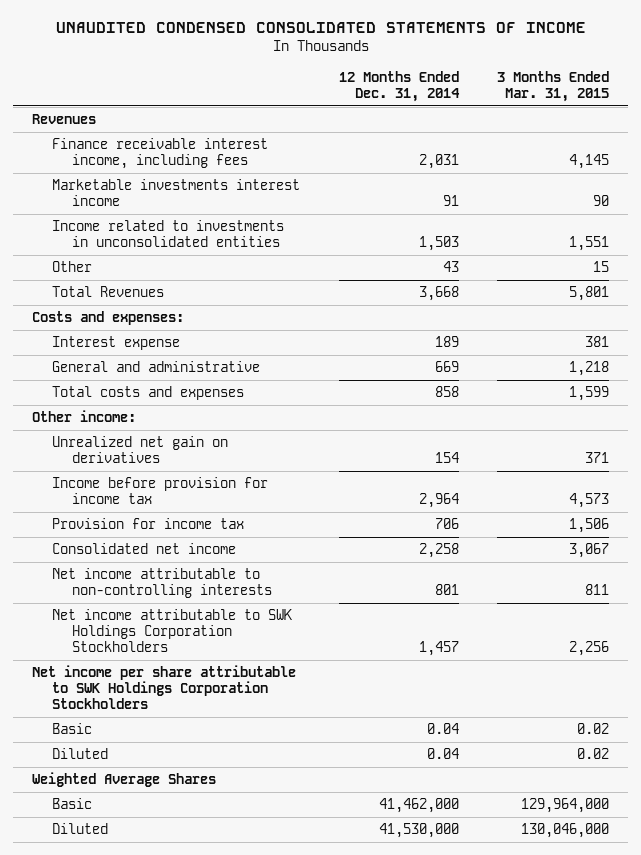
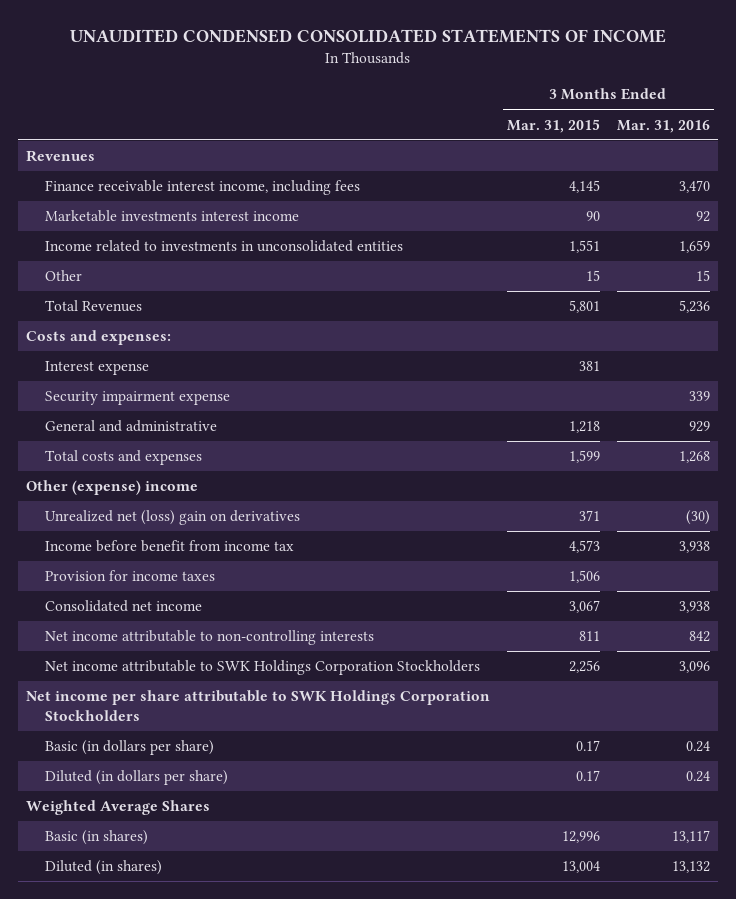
[338,70,460,102] 12 Months Ended Dec. 31, 2014 -> none
none -> [616,119,710,133] Mar. 31, 2016
none -> [44,391,230,406] Security impairment expense
[32,410,137,423] Other income: -> [26,480,199,496] Other (expense) income
[52,436,229,464] Unrealized net gain on derivatives -> [44,510,300,526] Unrealized net (loss) gain on derivatives
[52,477,269,505] Income before provision for income tax -> [44,540,294,553] Income before benefit from income tax
[52,518,245,530] Provision for income tax -> [44,570,215,582] Provision for income taxes
[52,723,93,735] Basic -> [44,740,214,756] Basic (in dollars per share)
[577,723,610,735] 0.02 -> [575,740,600,752] 0.17
[52,748,109,760] Diluted -> [44,770,228,786] Diluted (in dollars per share)
[577,748,610,760] 0.02 -> [575,770,600,782] 0.17
[52,798,93,810] Basic -> [44,830,148,846] Basic (in shares)
[521,798,610,814] 129,964,000 -> [561,831,600,844] 12,996
[52,823,109,835] Diluted -> [44,860,162,876] Diluted (in shares)
[521,823,610,839] 130,046,000 -> [561,861,600,874] 13,004

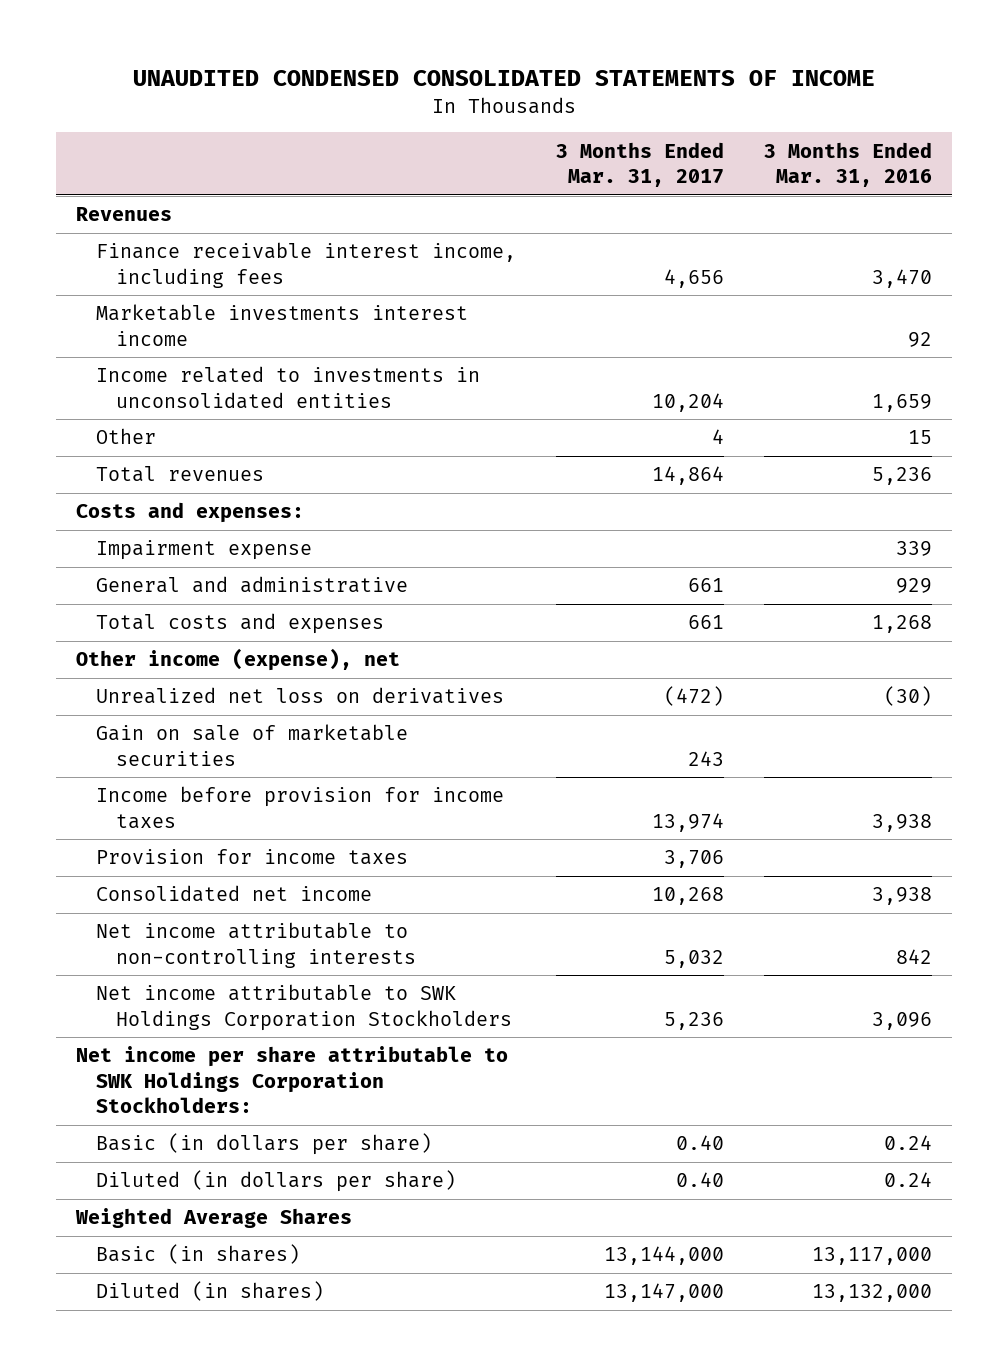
[506,118,600,133] Mar. 31, 2015 -> none
none -> [555,141,724,187] 3 Months Ended Mar. 31, 2017
[44,300,142,313] Total Revenues -> [95,466,264,483] Total revenues
[44,361,149,376] Interest expense -> none
[44,391,230,406] Security impairment expense -> [95,540,312,561] Impairment expense
[26,480,199,496] Other (expense) income -> [76,648,401,672] Other income (expense), net
[44,510,300,526] Unrealized net (loss) gain on derivatives -> [95,687,504,705] Unrealized net loss on derivatives
none -> [95,724,408,766] Gain on sale of marketable securities
[44,540,294,553] Income before benefit from income tax -> [95,786,504,829] Income before provision for income taxes
[26,690,491,722] Net income per share attributable to SWK Holdings Corporation Stockholders -> [76,1046,509,1113] Net income per share attributable to SWK Holdings Corporation Stockholders:
[671,830,710,844] 13,117 -> [811,1247,932,1266] 13,117,000
[671,861,710,874] 13,132 -> [811,1284,932,1303] 13,132,000

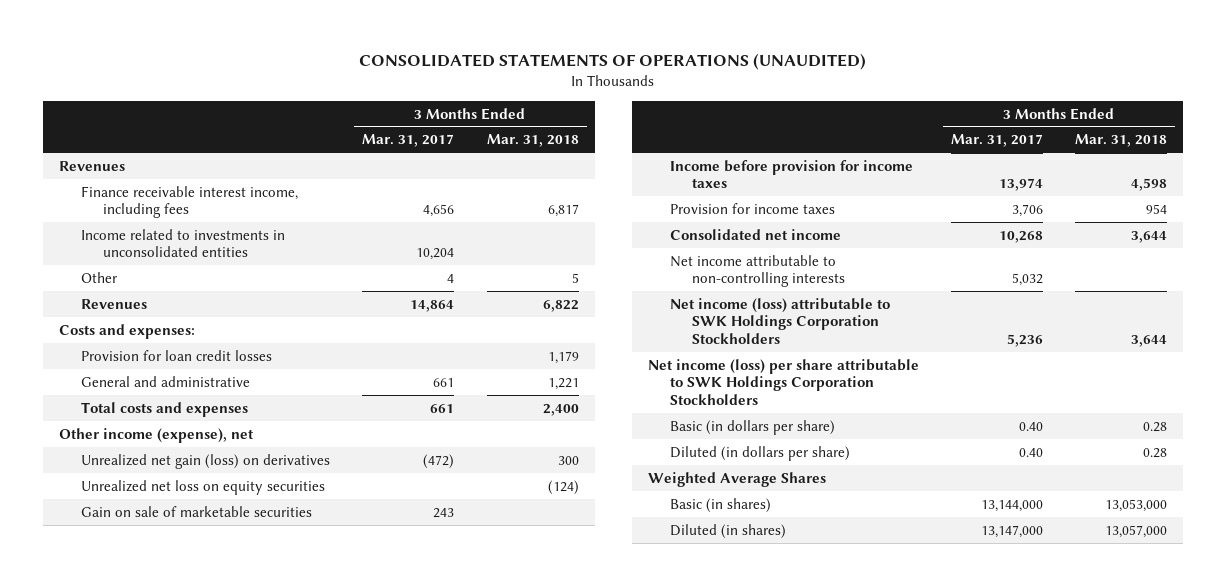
[133,70,876,87] UNAUDITED CONDENSED CONSOLIDATED STATEMENTS OF INCOME -> [359,53,867,71] CONSOLIDATED STATEMENTS OF OPERATIONS (UNAUDITED)
[763,141,932,187] 3 Months Ended Mar. 31, 2016 -> none
none -> [486,134,579,148] Mar. 31, 2018
[95,304,468,346] Marketable investments interest income -> none
[95,466,264,483] Total revenues -> [81,298,148,309] Revenues
[95,540,312,561] Impairment expense -> none
none -> [81,349,273,361] Provision for loan credit losses
[95,687,504,705] Unrealized net loss on derivatives -> [81,453,331,469] Unrealized net gain (loss) on derivatives
none -> [81,479,326,495] Unrealized net loss on equity securities
[95,984,512,1031] Net income attributable to SWK Holdings Corporation Stockholders -> [669,297,890,344] Net income (loss) attributable to SWK Holdings Corporation Stockholders
[76,1046,509,1113] Net income per share attributable to SWK Holdings Corporation Stockholders: -> [647,358,919,405] Net income (loss) per share attributable to SWK Holdings Corporation Stockholders

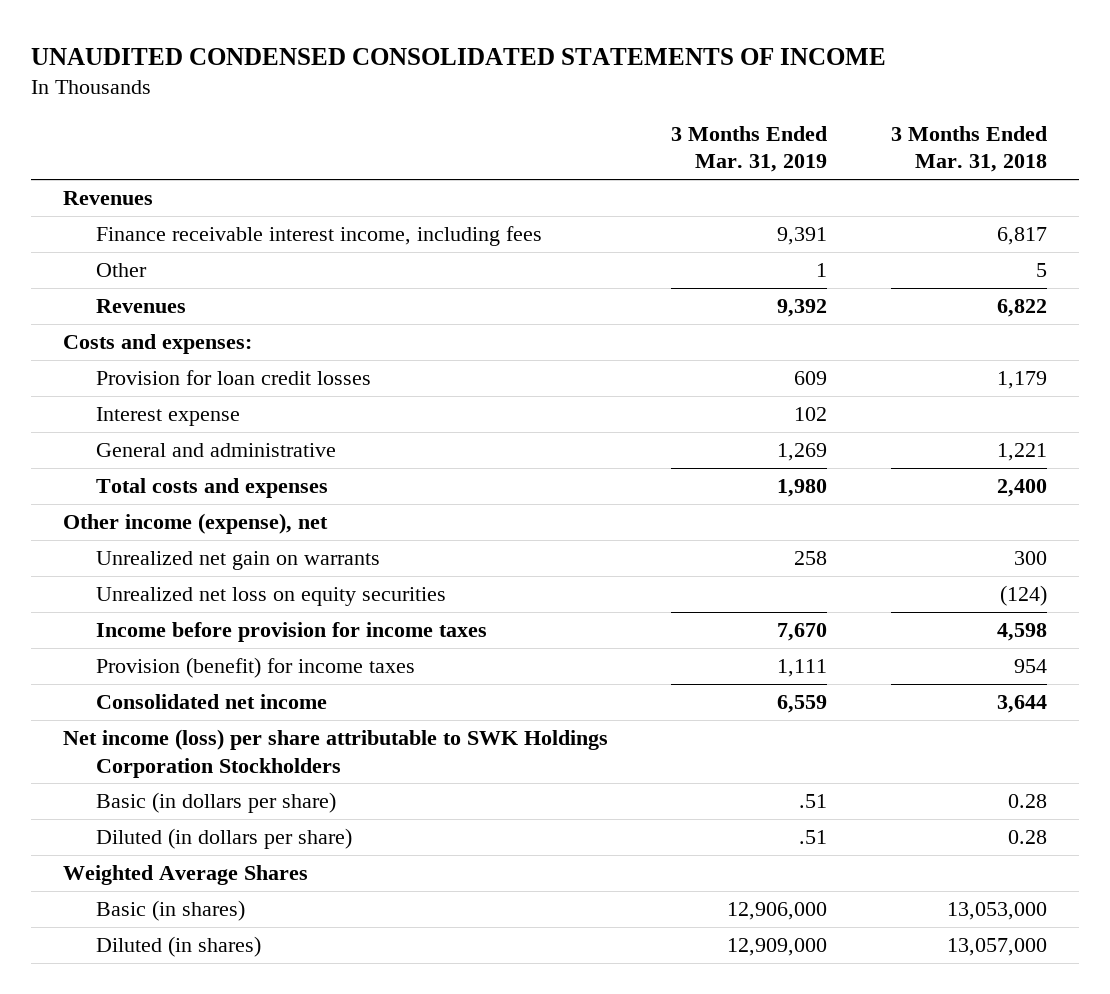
[359,53,867,71] CONSOLIDATED STATEMENTS OF OPERATIONS (UNAUDITED) -> [30,47,886,65] UNAUDITED CONDENSED CONSOLIDATED STATEMENTS OF INCOME
[362,134,455,148] Mar. 31, 2017 -> none
none -> [671,125,828,173] 3 Months Ended Mar. 31, 2019
[81,228,286,258] Income related to investments in unconsolidated entities -> none
none -> [96,406,241,426] Interest expense
[81,453,331,469] Unrealized net gain (loss) on derivatives -> [96,550,381,570] Unrealized net gain on warrants
[81,505,313,517] Gain on sale of marketable securities -> none
[669,202,835,214] Provision for income taxes -> [96,656,416,678] Provision (benefit) for income taxes
[669,254,845,288] Net income attributable to non-controlling interests -> none
[669,297,890,344] Net income (loss) attributable to SWK Holdings Corporation Stockholders -> none

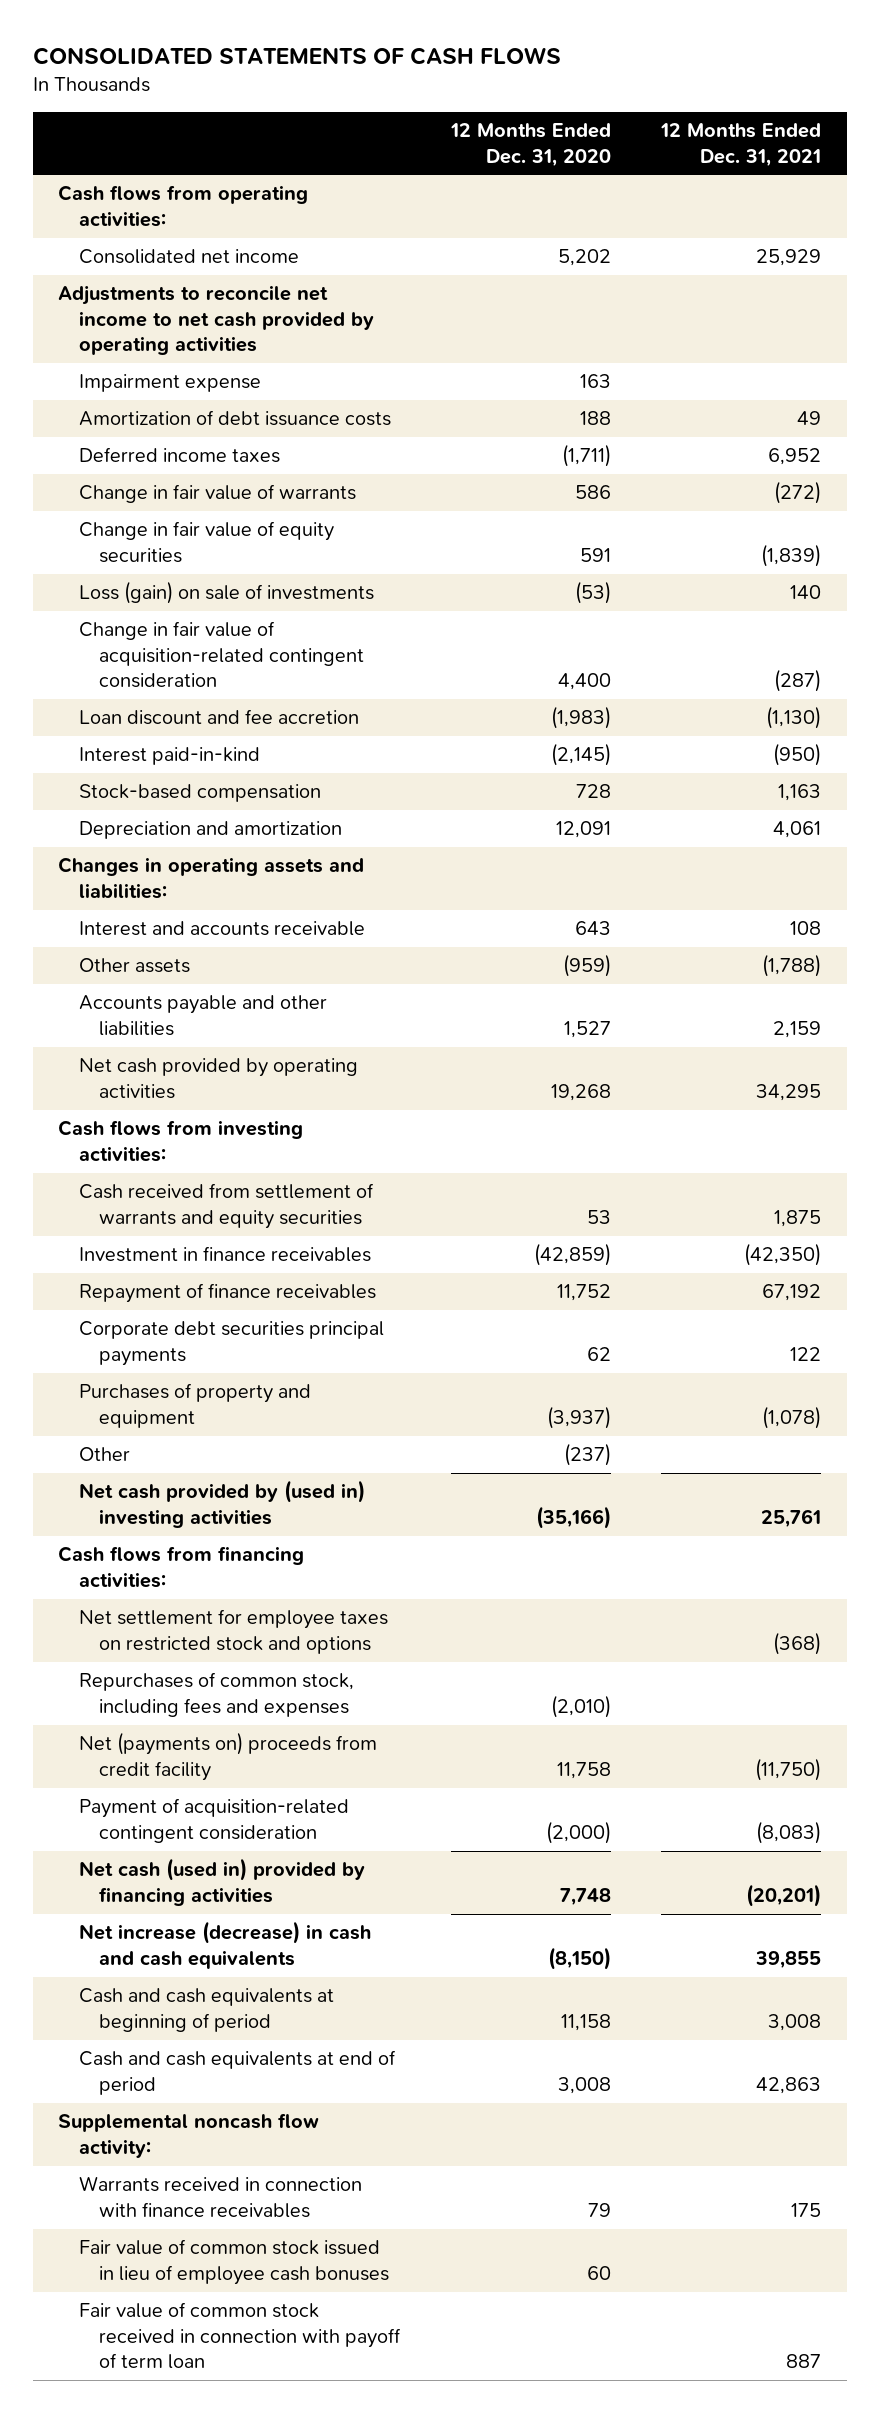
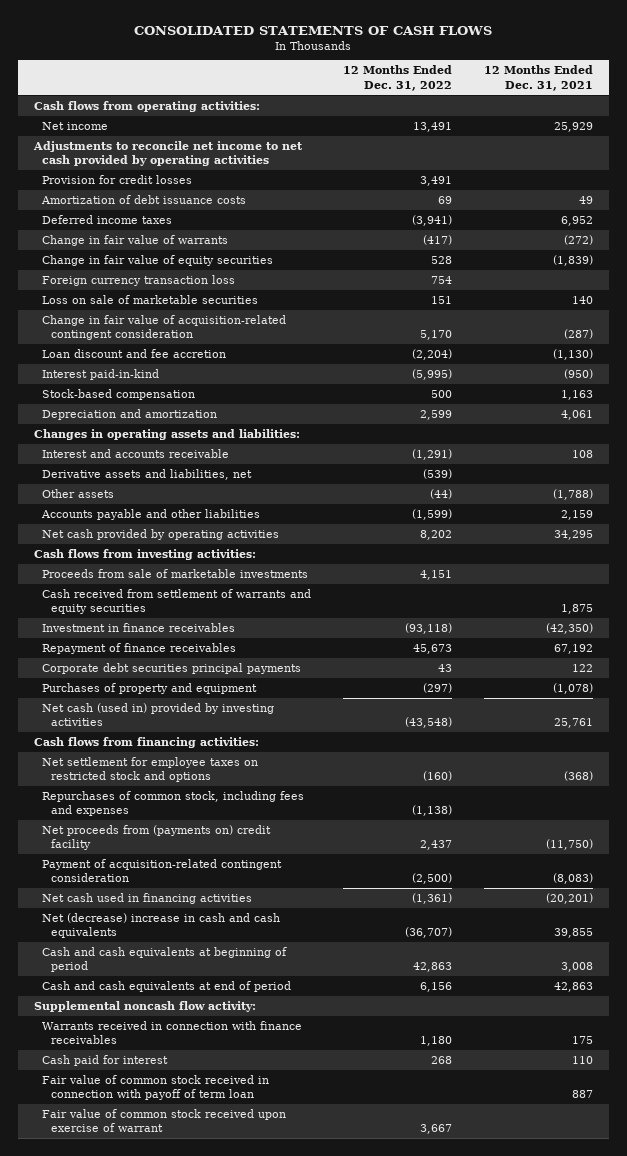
[449,123,611,167] 12 Months Ended Dec. 31, 2020 -> none
none -> [343,65,453,91] 12 Months Ended Dec. 31, 2022
[78,249,299,265] Consolidated net income -> [42,121,109,130] Net income
[78,374,261,393] Impairment expense -> none
none -> [42,174,193,184] Provision for credit losses
none -> [42,274,236,286] Foreign currency transaction loss
[78,581,374,605] Loss (gain) on sale of investments -> [42,294,259,304] Loss on sale of marketable securities
none -> [42,468,253,480] Derivative assets and liabilities, net
none -> [42,568,309,578] Proceeds from sale of marketable investments
[78,1447,130,1462] Other -> none
[78,1480,365,1528] Net cash provided by (used in) investing activities -> [42,702,275,727] Net cash (used in) provided by investing activities
[78,1732,377,1781] Net (payments on) proceeds from credit facility -> [42,824,272,851] Net proceeds from (payments on) credit facility
[78,1858,365,1906] Net cash (used in) provided by financing activities -> [42,892,253,904] Net cash used in financing activities
[78,1921,371,1969] Net increase (decrease) in cash and cash equivalents -> [42,912,281,939] Net (decrease) increase in cash and cash equivalents
[78,2239,390,2285] Fair value of common stock issued in lieu of employee cash bonuses -> none
none -> [42,1054,169,1066] Cash paid for interest
none -> [42,1108,287,1133] Fair value of common stock received upon exercise of warrant

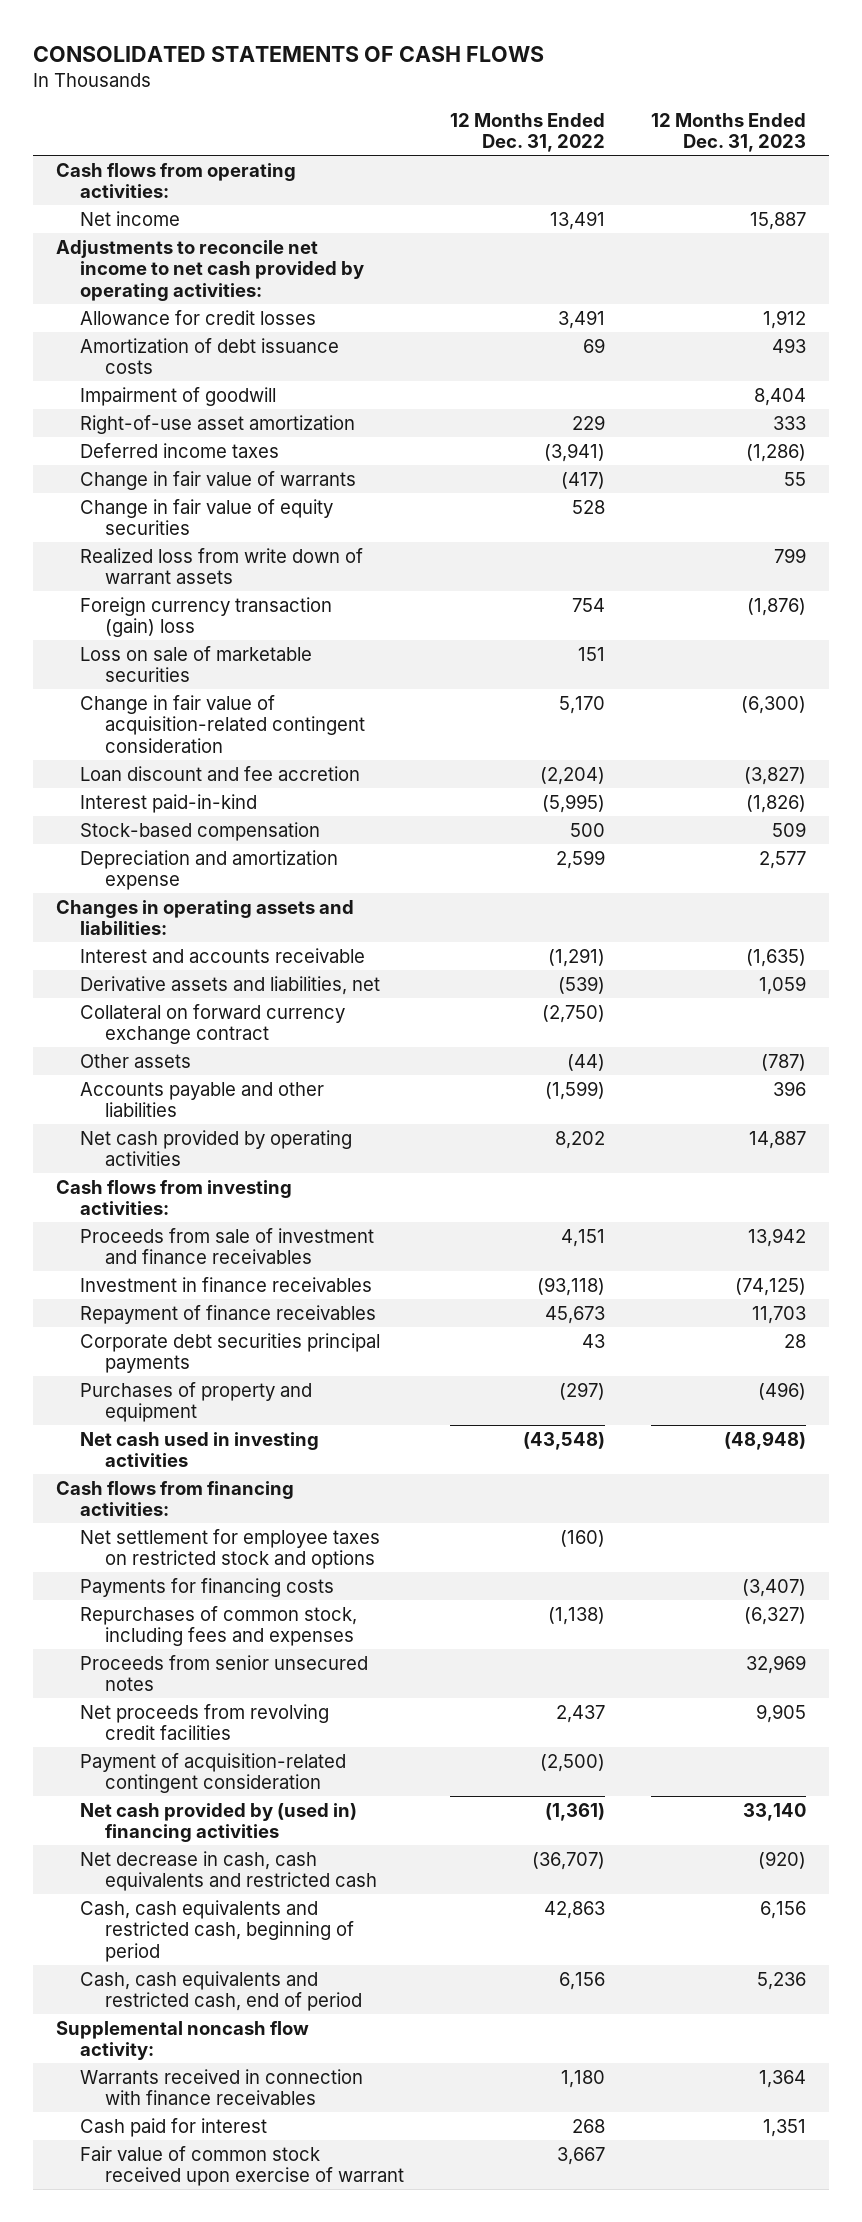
[484,65,594,91] 12 Months Ended Dec. 31, 2021 -> none
none -> [650,112,806,153] 12 Months Ended Dec. 31, 2023
[32,140,303,167] Adjustments to reconcile net income to net cash provided by operating activities -> [56,239,365,301] Adjustments to reconcile net income to net cash provided by operating activities:
[42,174,193,184] Provision for credit losses -> [80,309,317,325] Allowance for credit losses
none -> [80,386,277,406] Impairment of goodwill
none -> [80,414,356,434] Right-of-use asset amortization
none -> [80,547,364,585] Realized loss from write down of warrant assets
[42,274,236,286] Foreign currency transaction loss -> [80,596,333,638] Foreign currency transaction (gain) loss
[42,408,218,420] Depreciation and amortization -> [80,849,339,891] Depreciation and amortization expense
none -> [80,1003,346,1045] Collateral on forward currency exchange contract
[42,588,312,615] Cash received from settlement of warrants and equity securities -> none
[42,568,309,578] Proceeds from sale of marketable investments -> [80,1227,375,1265] Proceeds from sale of investment and finance receivables
[42,702,275,727] Net cash (used in) provided by investing activities -> [80,1431,320,1468] Net cash used in investing activities
none -> [80,1577,335,1597] Payments for financing costs
none -> [80,1654,369,1692] Proceeds from senior unsecured notes
[42,824,272,851] Net proceeds from (payments on) credit facility -> [80,1703,330,1741] Net proceeds from revolving credit facilities
[42,892,253,904] Net cash used in financing activities -> [80,1802,358,1843] Net cash provided by (used in) financing activities
[42,912,281,939] Net (decrease) increase in cash and cash equivalents -> [80,1850,377,1892] Net decrease in cash, cash equivalents and restricted cash
[42,946,288,973] Cash and cash equivalents at beginning of period -> [80,1899,354,1962] Cash, cash equivalents and restricted cash, beginning of period
[42,980,292,992] Cash and cash equivalents at end of period -> [80,1970,362,2012] Cash, cash equivalents and restricted cash, end of period
[42,1074,270,1101] Fair value of common stock received in connection with payoff of term loan -> none

